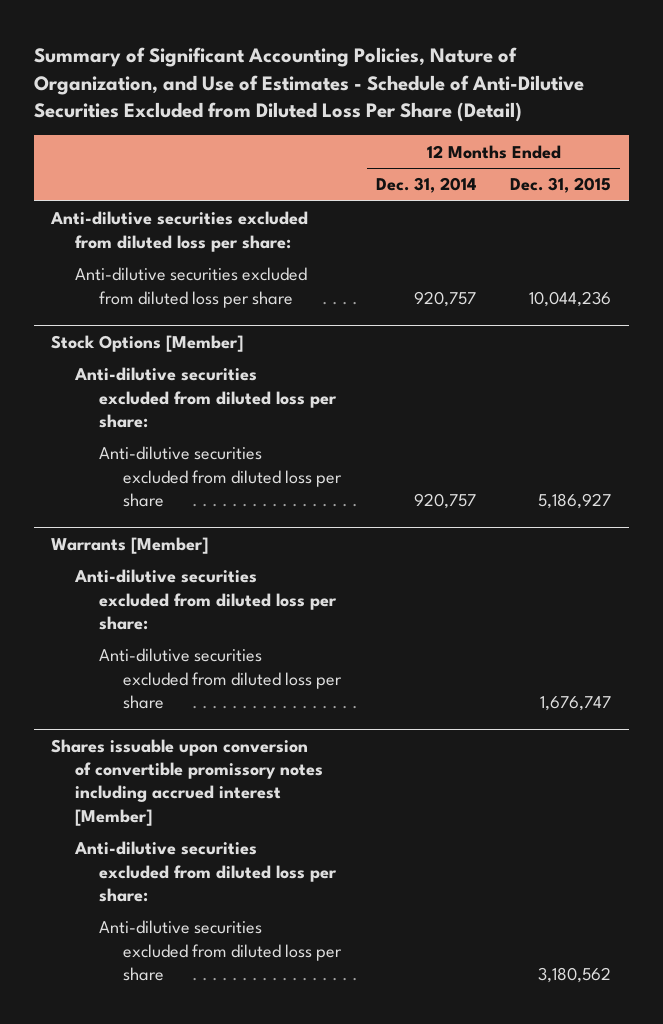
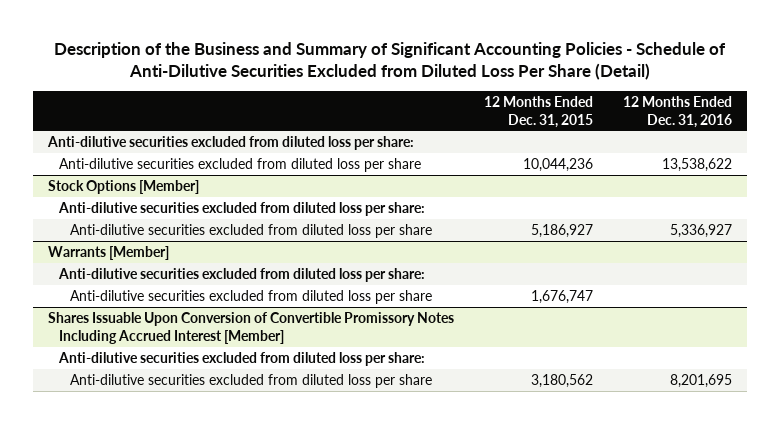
[33,46,584,123] Summary of Significant Accounting Policies, Nature of Organization, and Use of Estimates - Schedule of Anti-Dilutive Securities Excluded from Diluted Loss Per Share (Detail) -> [53,41,726,80] Description of the Business and Summary of Significant Accounting Policies - Schedule of Anti-Dilutive Securities Excluded from Diluted Loss Per Share (Detail)
[375,177,476,194] Dec. 31, 2014 -> none
none -> [622,95,732,128] 12 Months Ended Dec. 31, 2016
[51,738,324,826] Shares issuable upon conversion of convertible promissory notes including accrued interest [Member] -> [47,312,454,344] Shares Issuable Upon Conversion of Convertible Promissory Notes Including Accrued Interest [Member]

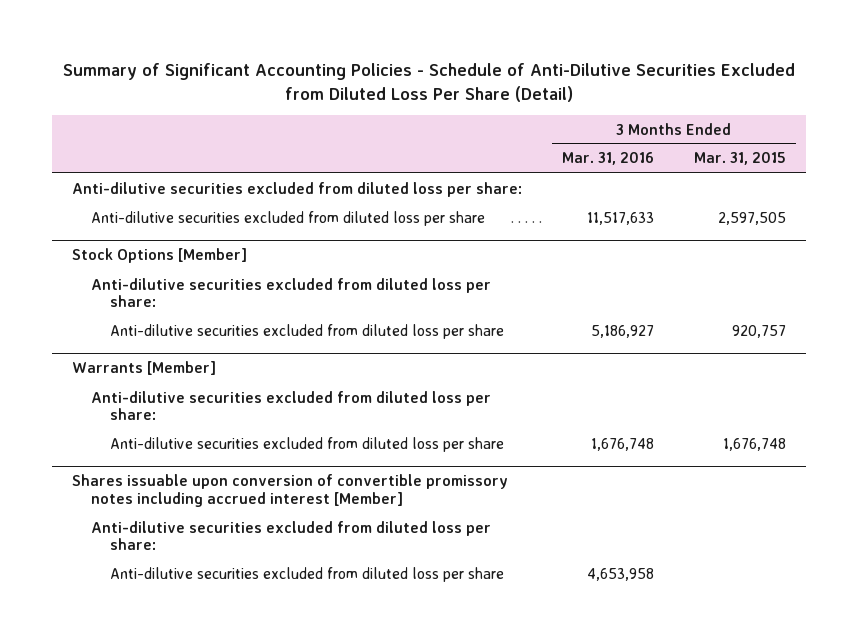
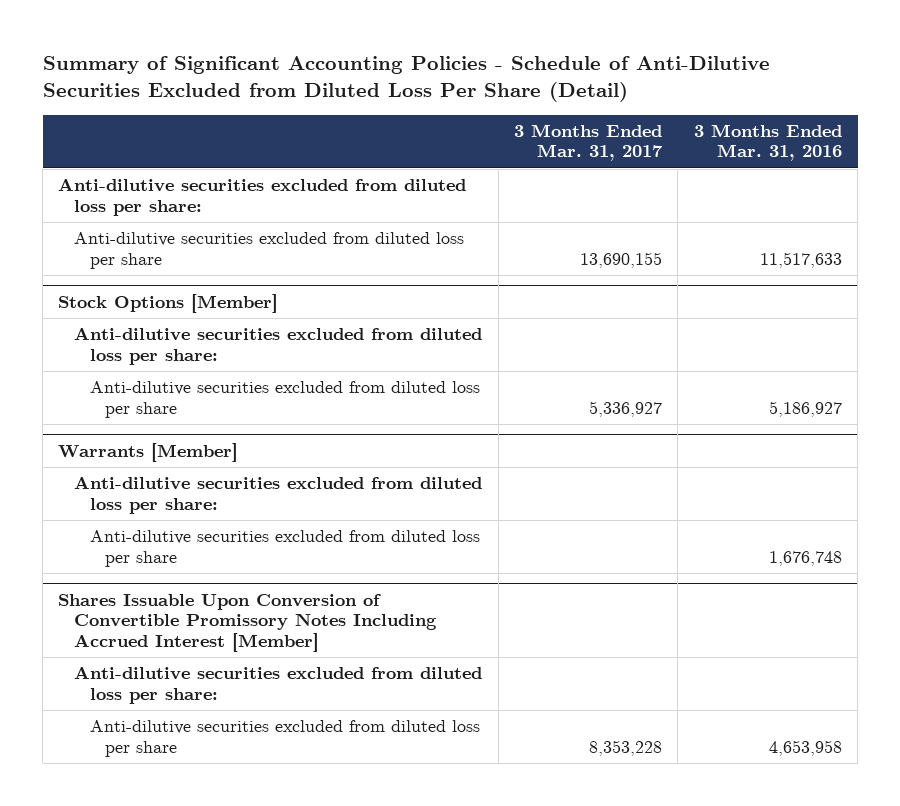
[694,152,787,166] Mar. 31, 2015 -> none
none -> [513,123,663,162] 3 Months Ended Mar. 31, 2017
[72,474,509,508] Shares issuable upon conversion of convertible promissory notes including accrued interest [Member] -> [58,593,438,652] Shares Issuable Upon Conversion of Convertible Promissory Notes Including Accrued Interest [Member]

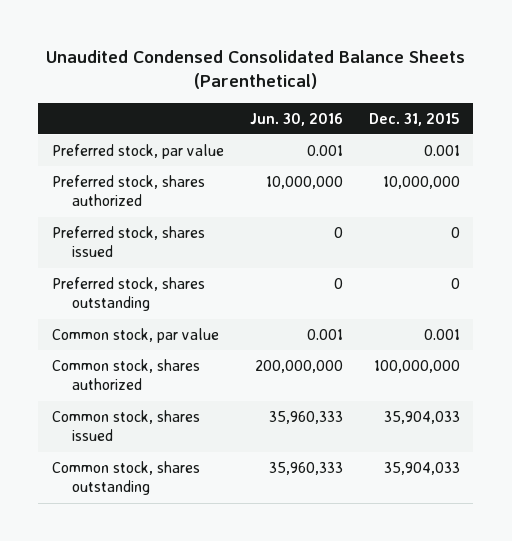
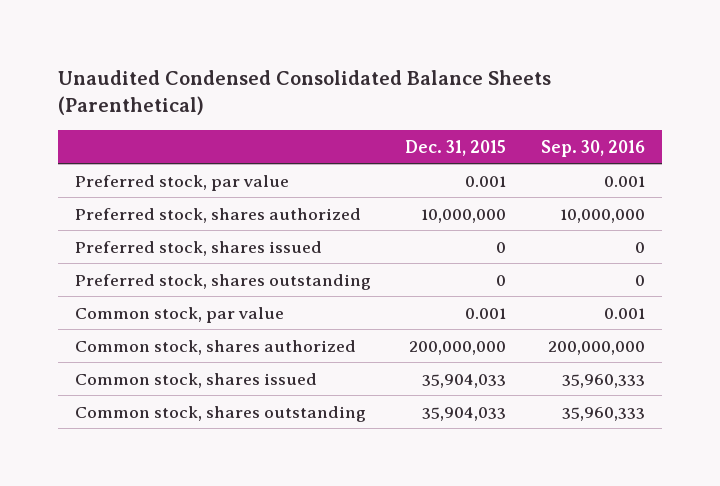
[249,112,343,126] Jun. 30, 2016 -> none
none -> [540,139,645,157] Sep. 30, 2016
[374,359,461,373] 100,000,000 -> [409,340,507,355] 200,000,000

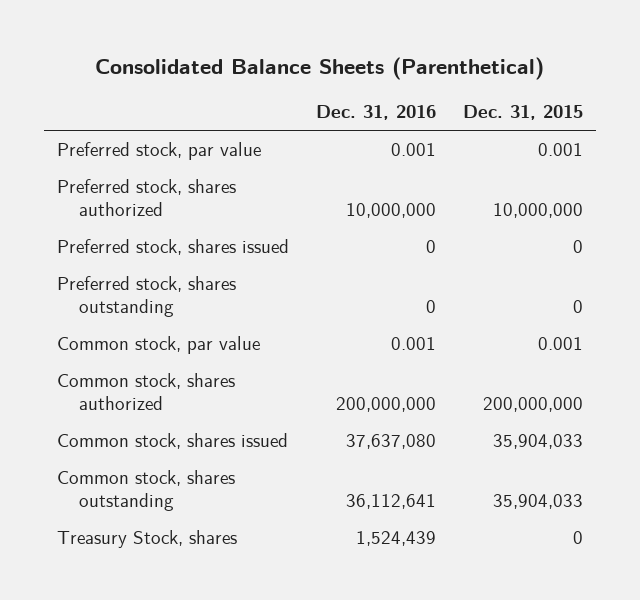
[58,70,552,116] Unaudited Condensed Consolidated Balance Sheets (Parenthetical) -> [94,56,544,80] Consolidated Balance Sheets (Parenthetical)
[540,139,645,157] Sep. 30, 2016 -> none
none -> [315,105,436,121] Dec. 31, 2016
none -> [57,530,238,549] Treasury Stock, shares

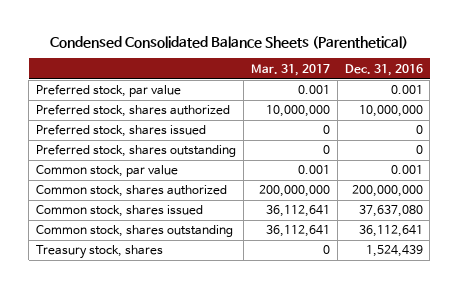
[94,56,544,80] Consolidated Balance Sheets (Parenthetical) -> [50,35,409,49] Condensed Consolidated Balance Sheets (Parenthetical)
[462,105,583,121] Dec. 31, 2015 -> none
none -> [250,63,330,76] Mar. 31, 2017
[57,530,238,549] Treasury Stock, shares -> [36,245,164,260] Treasury stock, shares

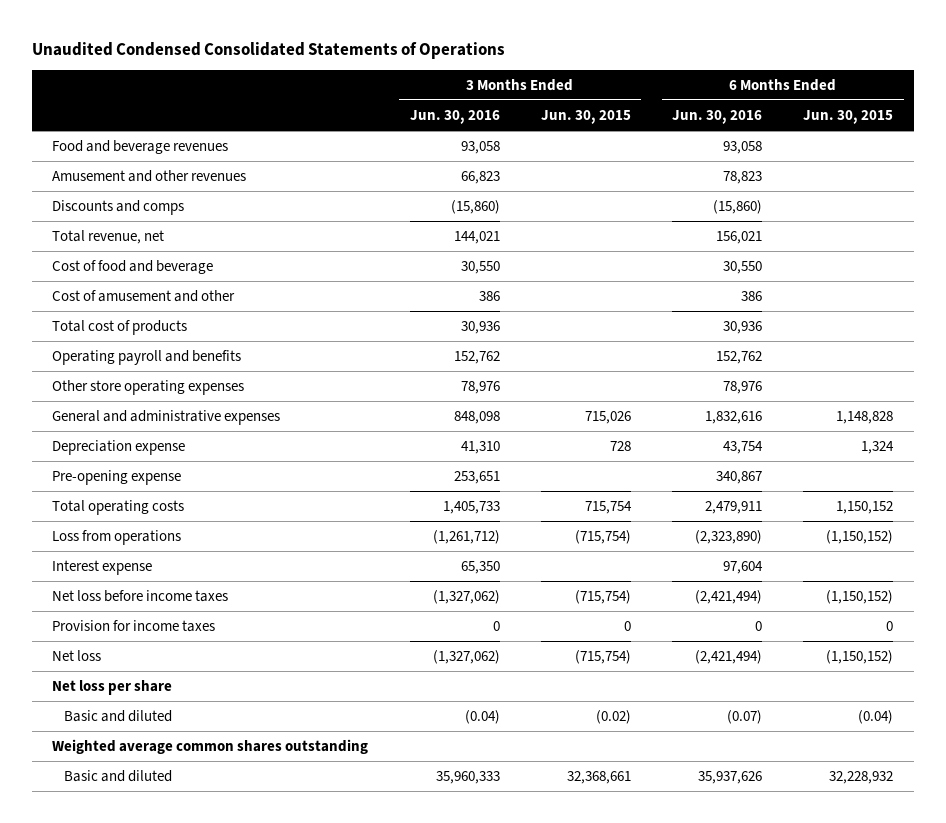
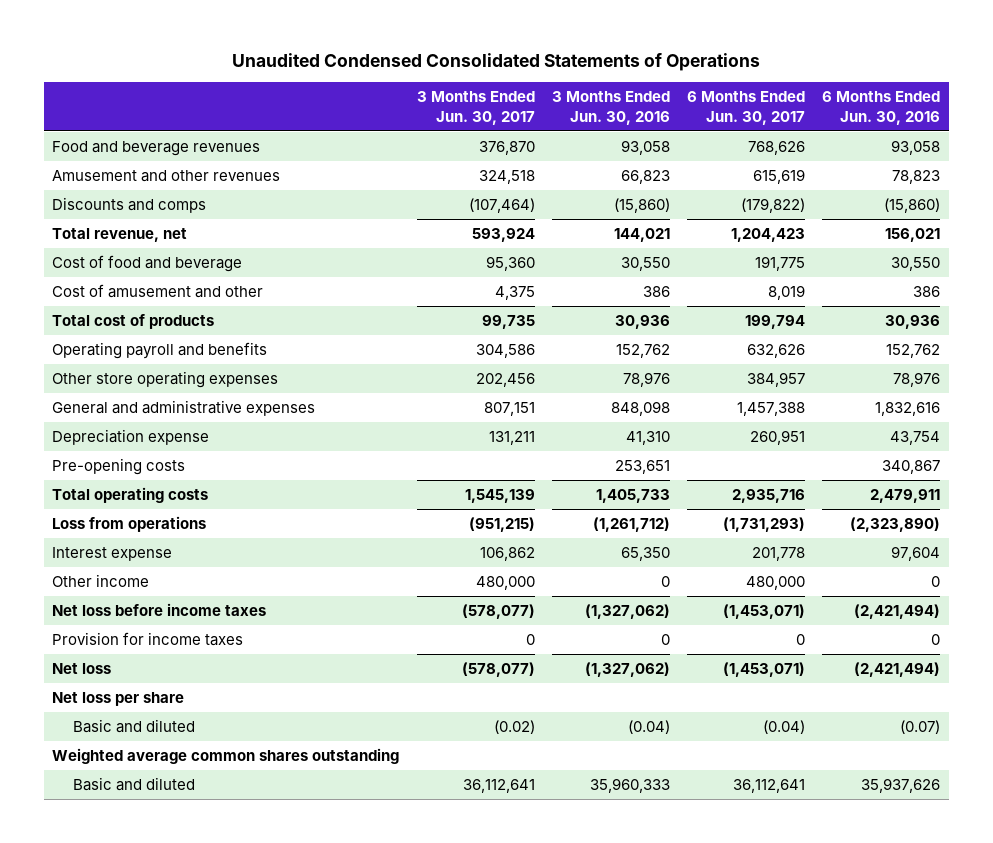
[540,109,631,124] Jun. 30, 2015 -> none
[803,109,894,124] Jun. 30, 2015 -> none
none -> [416,91,535,125] 3 Months Ended Jun. 30, 2017
none -> [687,91,806,125] 6 Months Ended Jun. 30, 2017
[52,470,182,486] Pre-opening expense -> [52,457,186,475] Pre-opening costs
none -> [52,573,150,587] Other income

